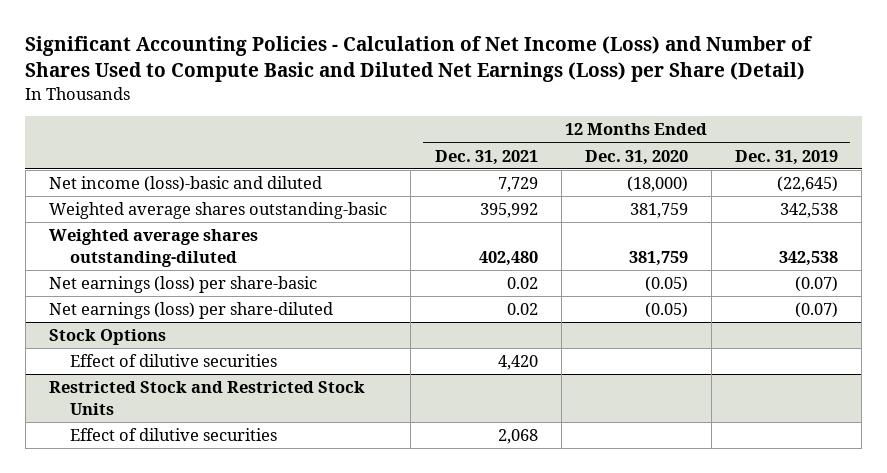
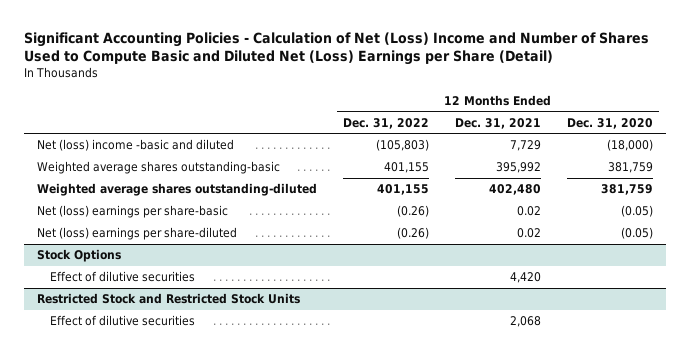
[25,36,814,83] Significant Accounting Policies - Calculation of Net Income (Loss) and Number of Shares Used to Compute Basic and Diluted Net Earnings (Loss) per Share (Detail) -> [24,31,650,66] Significant Accounting Policies - Calculation of Net (Loss) Income and Number of Shares Used to Compute Basic and Diluted Net (Loss) Earnings per Share (Detail)
[735,149,839,165] Dec. 31, 2019 -> none
none -> [343,117,430,129] Dec. 31, 2022
[49,176,323,193] Net income (loss)-basic and diluted -> [37,139,235,152] Net (loss) income -basic and diluted
[49,276,318,294] Net earnings (loss) per share-basic -> [37,205,229,219] Net (loss) earnings per share-basic
[49,302,334,320] Net earnings (loss) per share-diluted -> [37,227,238,241] Net (loss) earnings per share-diluted

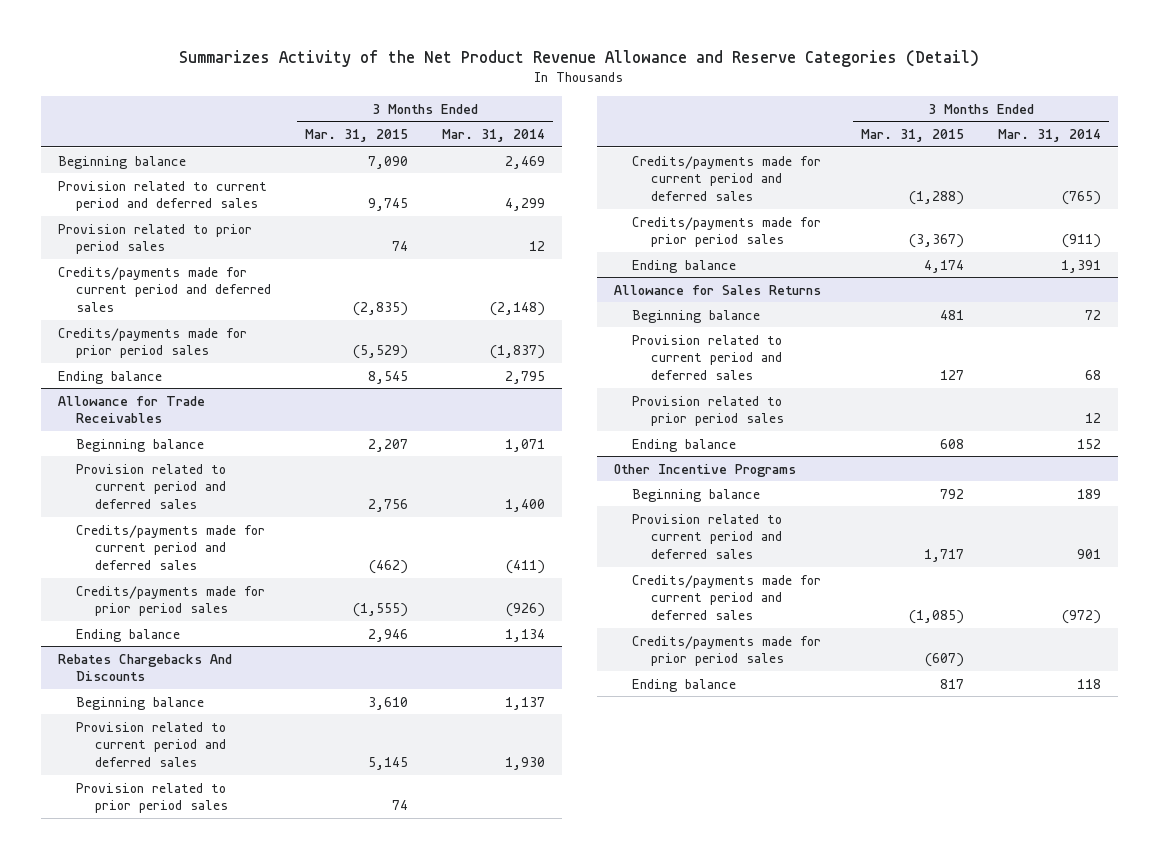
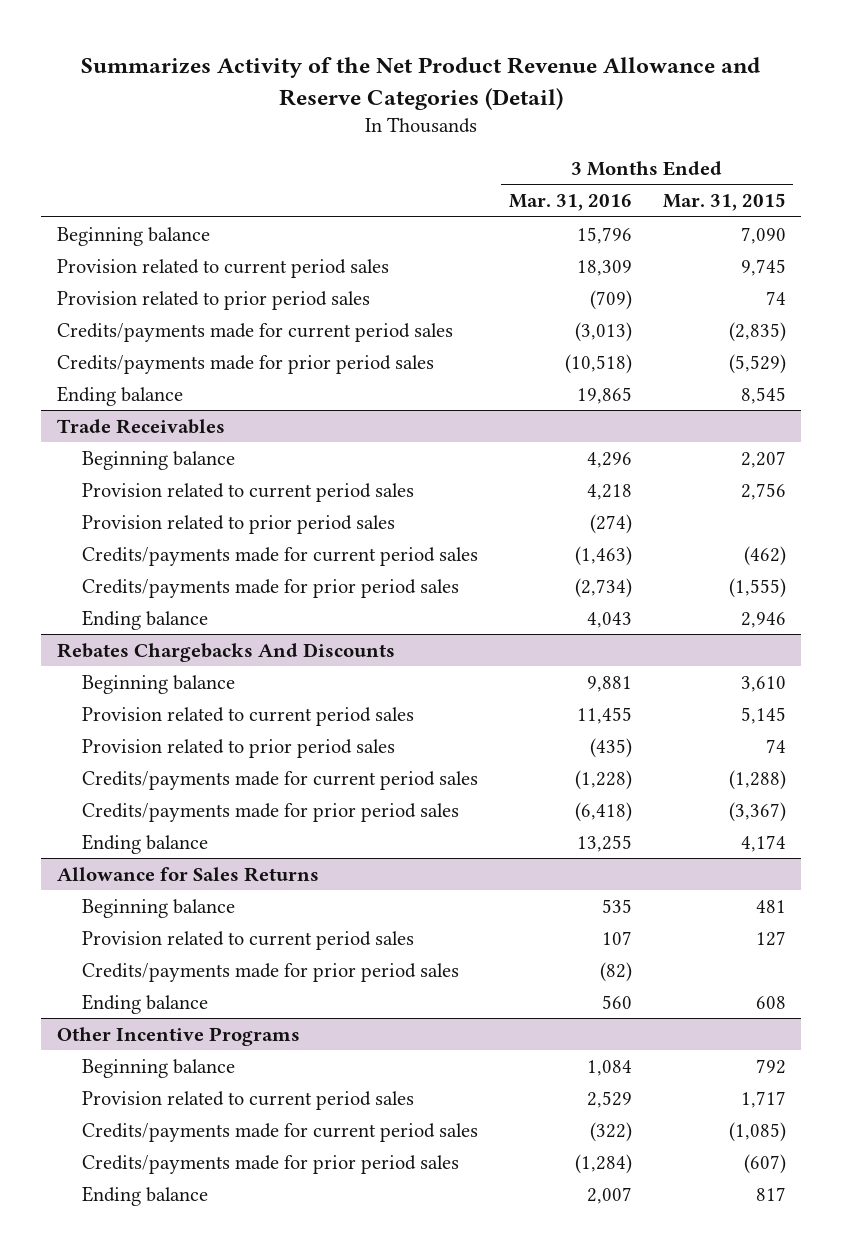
[441,129,545,143] Mar. 31, 2014 -> none
none -> [508,194,632,212] Mar. 31, 2016
[57,180,267,212] Provision related to current period and deferred sales -> [56,258,389,278] Provision related to current period sales
[57,266,272,313] Credits/payments made for current period and deferred sales -> [56,322,453,342] Credits/payments made for current period sales
[57,395,205,424] Allowance for Trade Receivables -> [56,418,225,434] Trade Receivables
[76,463,227,510] Provision related to current period and deferred sales -> [81,482,414,502] Provision related to current period sales
none -> [81,514,395,534] Provision related to prior period sales
[76,524,266,571] Credits/payments made for current period and deferred sales -> [81,546,478,566] Credits/payments made for current period sales
[76,721,227,768] Provision related to current period and deferred sales -> [81,706,414,726] Provision related to current period sales
[632,155,822,202] Credits/payments made for current period and deferred sales -> [81,770,478,790] Credits/payments made for current period sales
[632,395,784,427] Provision related to prior period sales -> none
[632,334,783,381] Provision related to current period and deferred sales -> [81,930,414,950] Provision related to current period sales
none -> [81,962,459,982] Credits/payments made for prior period sales
[632,513,783,560] Provision related to current period and deferred sales -> [81,1090,414,1110] Provision related to current period sales
[632,574,822,621] Credits/payments made for current period and deferred sales -> [81,1122,478,1142] Credits/payments made for current period sales

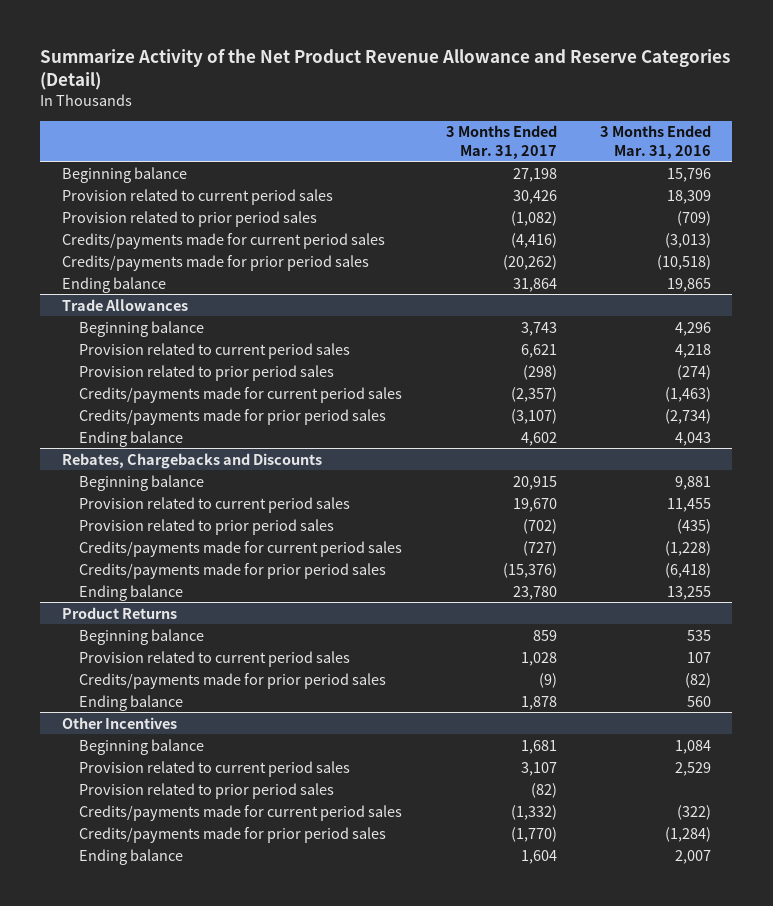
[81,56,761,110] Summarizes Activity of the Net Product Revenue Allowance and Reserve Categories (Detail) -> [40,49,731,91] Summarize Activity of the Net Product Revenue Allowance and Reserve Categories (Detail)
[662,193,786,212] Mar. 31, 2015 -> none
none -> [445,125,557,159] 3 Months Ended Mar. 31, 2017
[56,418,225,434] Trade Receivables -> [62,298,189,311] Trade Allowances
[56,642,395,662] Rebates Chargebacks And Discounts -> [62,452,323,469] Rebates, Chargebacks and Discounts
[56,866,319,882] Allowance for Sales Returns -> [62,606,178,619] Product Returns
[56,1026,300,1046] Other Incentive Programs -> [62,716,178,729] Other Incentives
none -> [79,782,335,799] Provision related to prior period sales

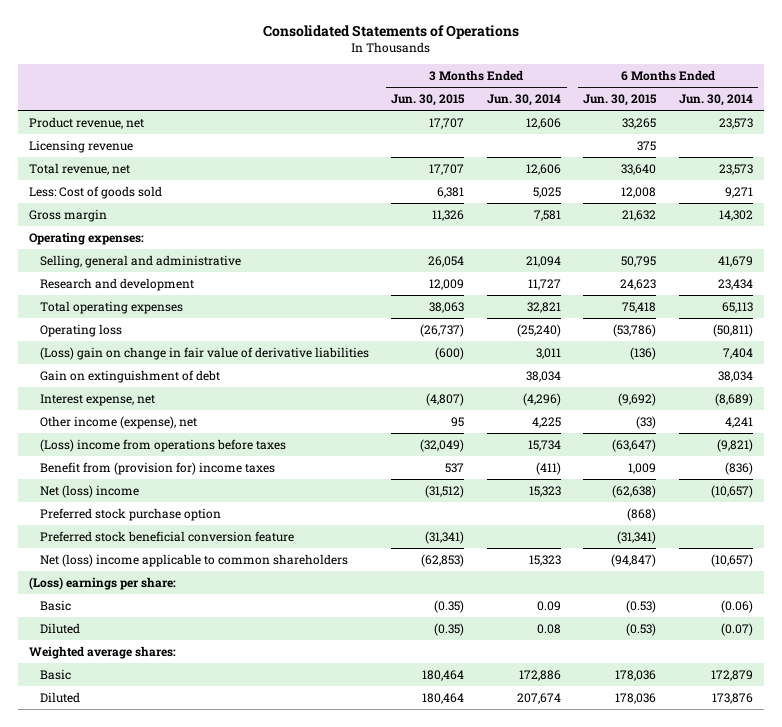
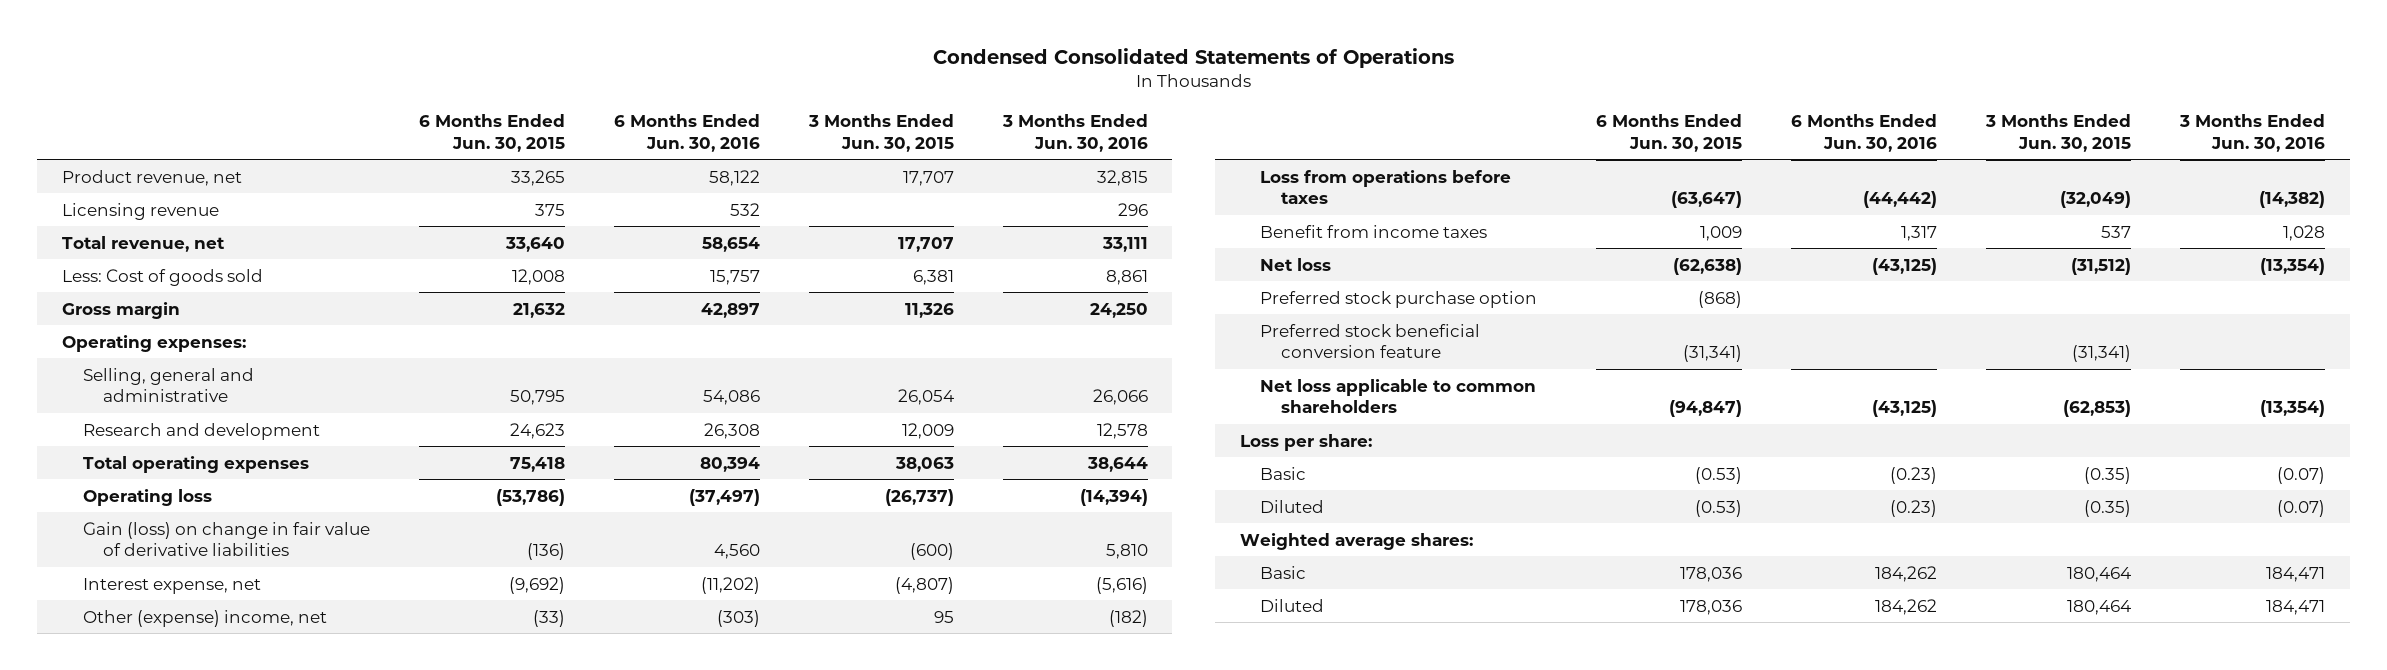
[262,25,519,40] Consolidated Statements of Operations -> [932,47,1454,68] Condensed Consolidated Statements of Operations
[486,94,561,107] Jun. 30, 2014 -> none
[678,94,753,107] Jun. 30, 2014 -> none
none -> [613,113,760,152] 6 Months Ended Jun. 30, 2016
none -> [1001,113,1148,152] 3 Months Ended Jun. 30, 2016
[39,369,220,383] Gain on extinguishment of debt -> none
[39,346,369,360] (Loss) gain on change in fair value of derivative liabilities -> [82,521,370,557] Gain (loss) on change in fair value of derivative liabilities
[39,415,197,429] Other income (expense), net -> [82,609,327,627] Other (expense) income, net
[39,438,286,452] (Loss) income from operations before taxes -> [1260,169,1512,205] Loss from operations before taxes
[39,461,275,475] Benefit from (provision for) income taxes -> [1260,224,1488,238] Benefit from income taxes
[39,484,139,498] Net (loss) income -> [1260,257,1332,271] Net loss
[39,553,348,567] Net (loss) income applicable to common shareholders -> [1260,378,1537,414] Net loss applicable to common shareholders
[29,576,177,590] (Loss) earnings per share: -> [1239,433,1372,451] Loss per share:

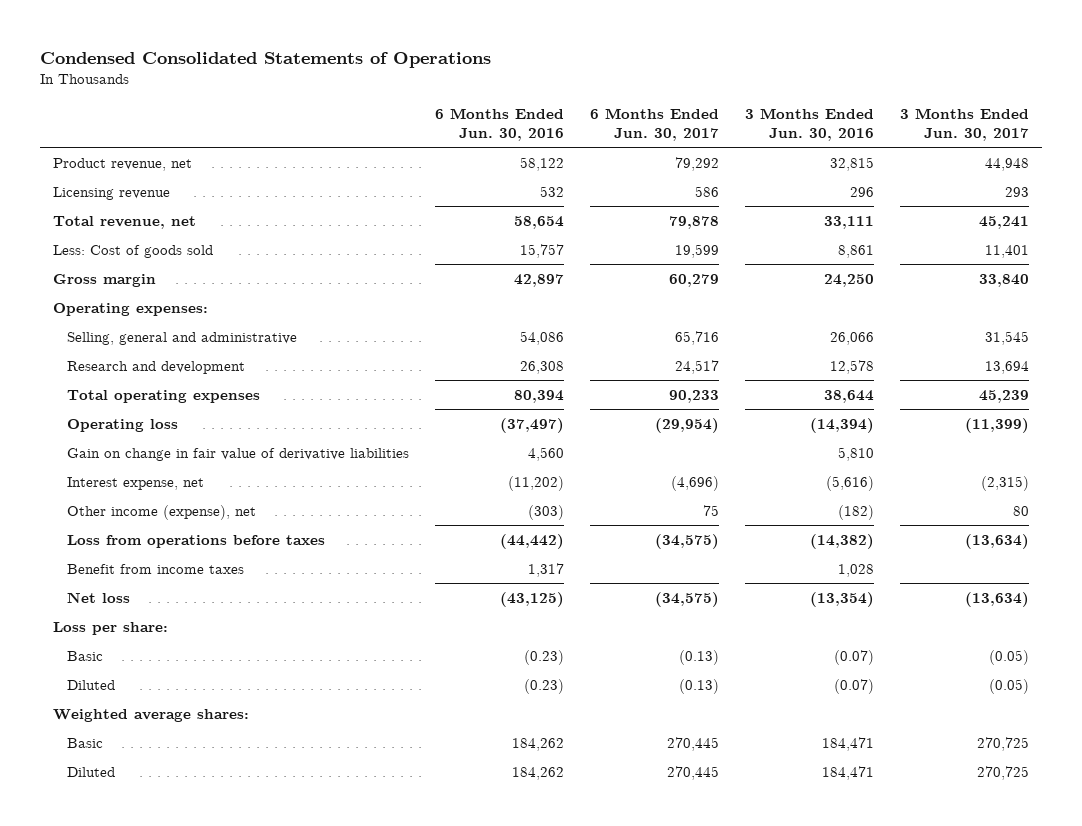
[418,113,565,152] 6 Months Ended Jun. 30, 2015 -> none
[807,113,954,152] 3 Months Ended Jun. 30, 2015 -> none
none -> [589,108,719,141] 6 Months Ended Jun. 30, 2017
none -> [899,108,1029,141] 3 Months Ended Jun. 30, 2017
[82,521,370,557] Gain (loss) on change in fair value of derivative liabilities -> [67,447,410,461] Gain on change in fair value of derivative liabilities
[82,609,327,627] Other (expense) income, net -> [67,504,257,520] Other income (expense), net
[1260,290,1538,308] Preferred stock purchase option -> none
[1260,323,1481,359] Preferred stock beneficial conversion feature -> none
[1260,378,1537,414] Net loss applicable to common shareholders -> none

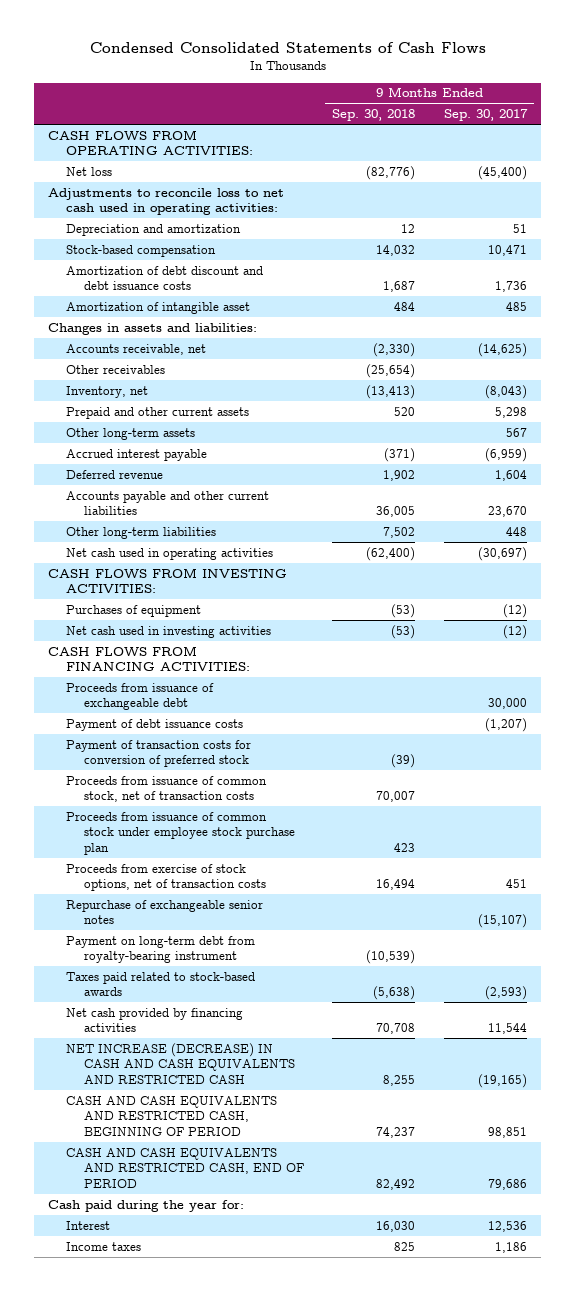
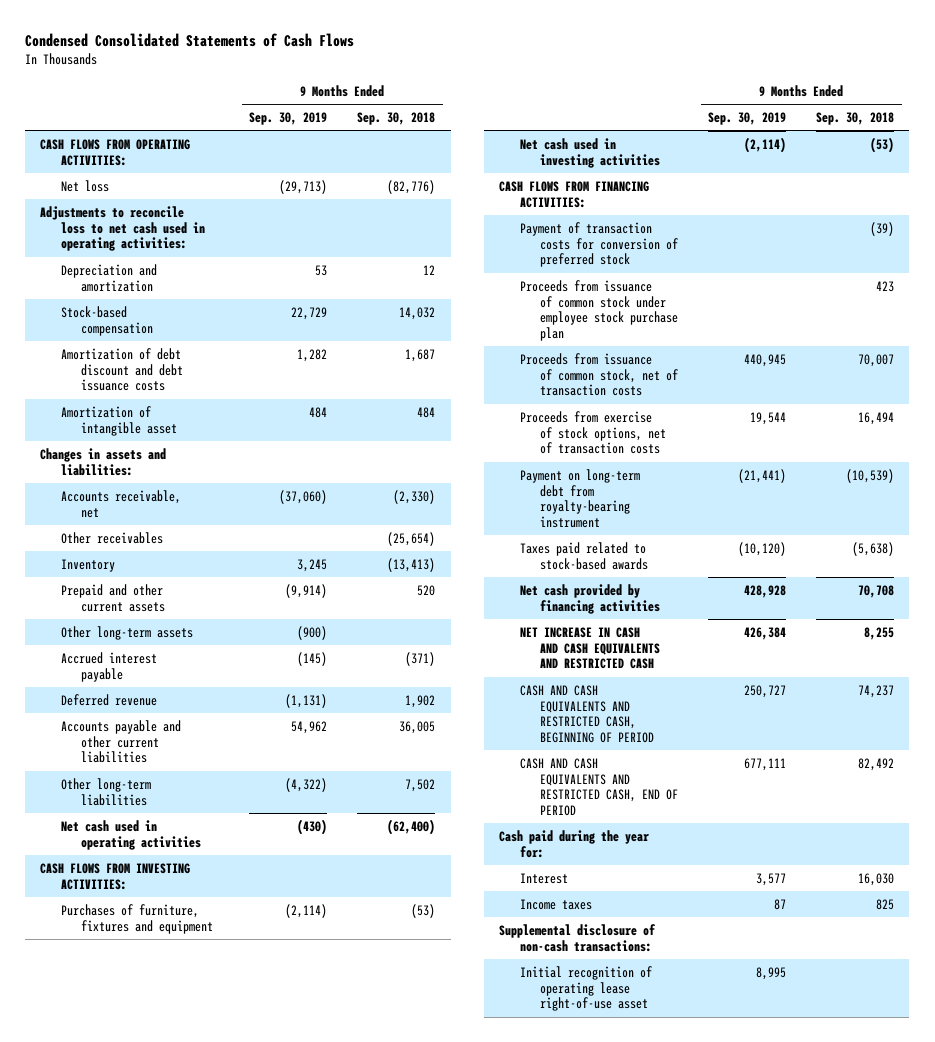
[444,109,529,122] Sep. 30, 2017 -> none
none -> [249,112,328,126] Sep. 30, 2019
[66,385,149,398] Inventory, net -> [60,558,115,572] Inventory
[66,604,202,617] Purchases of equipment -> [60,903,214,934] Purchases of furniture, fixtures and equipment
[66,682,215,711] Proceeds from issuance of exchangeable debt -> none
[66,718,244,731] Payment of debt issuance costs -> none
[66,775,268,803] Proceeds from issuance of common stock, net of transaction costs -> [519,352,679,397] Proceeds from issuance of common stock, net of transaction costs
[66,899,264,925] Repurchase of exchangeable senior notes -> none
[66,1042,295,1085] NET INCREASE (DECREASE) IN CASH AND CASH EQUIVALENTS AND RESTRICTED CASH -> [519,626,661,670] NET INCREASE IN CASH AND CASH EQUIVALENTS AND RESTRICTED CASH
none -> [499,923,657,952] Supplemental disclosure of non-cash transactions:
none -> [519,965,652,1012] Initial recognition of operating lease right-of-use asset

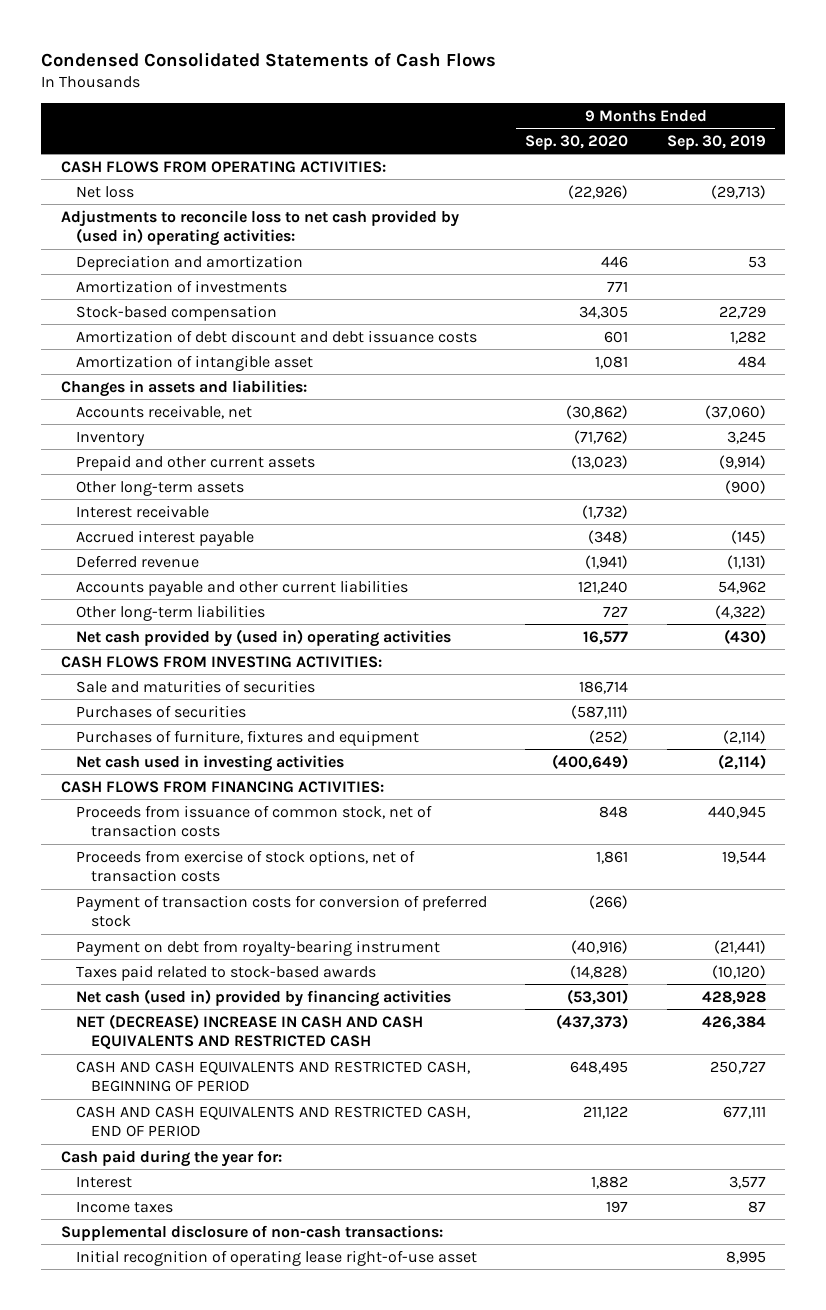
[357,112,436,126] Sep. 30, 2018 -> none
none -> [525,134,629,150] Sep. 30, 2020
[40,205,205,252] Adjustments to reconcile loss to net cash used in operating activities: -> [60,209,459,247] Adjustments to reconcile loss to net cash provided by (used in) operating activities:
none -> [75,279,287,293] Amortization of investments
[60,531,163,544] Other receivables -> none
none -> [75,504,209,518] Interest receivable
[60,819,202,850] Net cash used in operating activities -> [75,628,451,647] Net cash provided by (used in) operating activities
none -> [75,679,315,693] Sale and maturities of securities
none -> [75,704,246,718] Purchases of securities
[519,279,679,341] Proceeds from issuance of common stock under employee stock purchase plan -> none
[519,221,679,268] Payment of transaction costs for conversion of preferred stock -> [75,894,487,928] Payment of transaction costs for conversion of preferred stock
[519,468,640,528] Payment on long-term debt from royalty-bearing instrument -> [75,939,440,956] Payment on debt from royalty-bearing instrument
[519,583,661,614] Net cash provided by financing activities -> [75,988,451,1007] Net cash (used in) provided by financing activities
[519,626,661,670] NET INCREASE IN CASH AND CASH EQUIVALENTS AND RESTRICTED CASH -> [75,1013,423,1050] NET (DECREASE) INCREASE IN CASH AND CASH EQUIVALENTS AND RESTRICTED CASH

